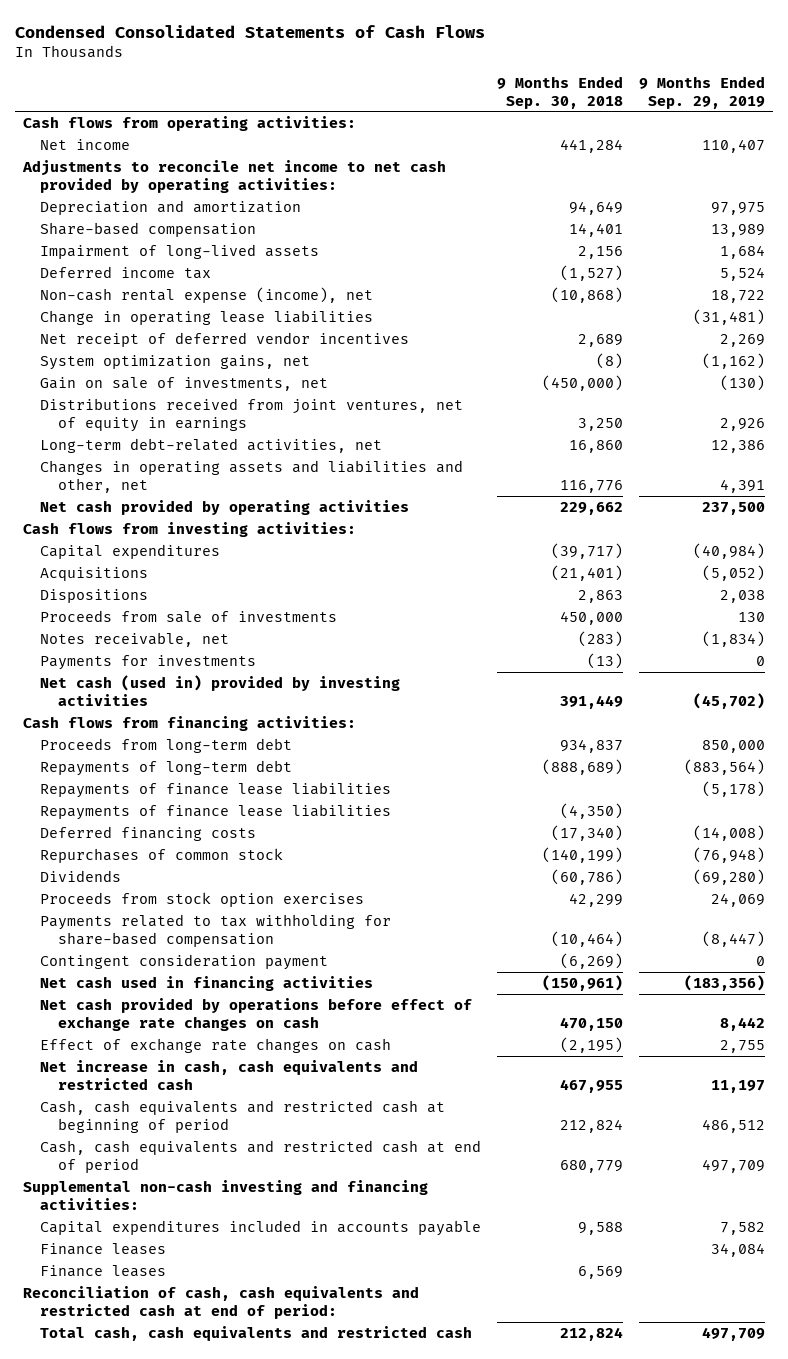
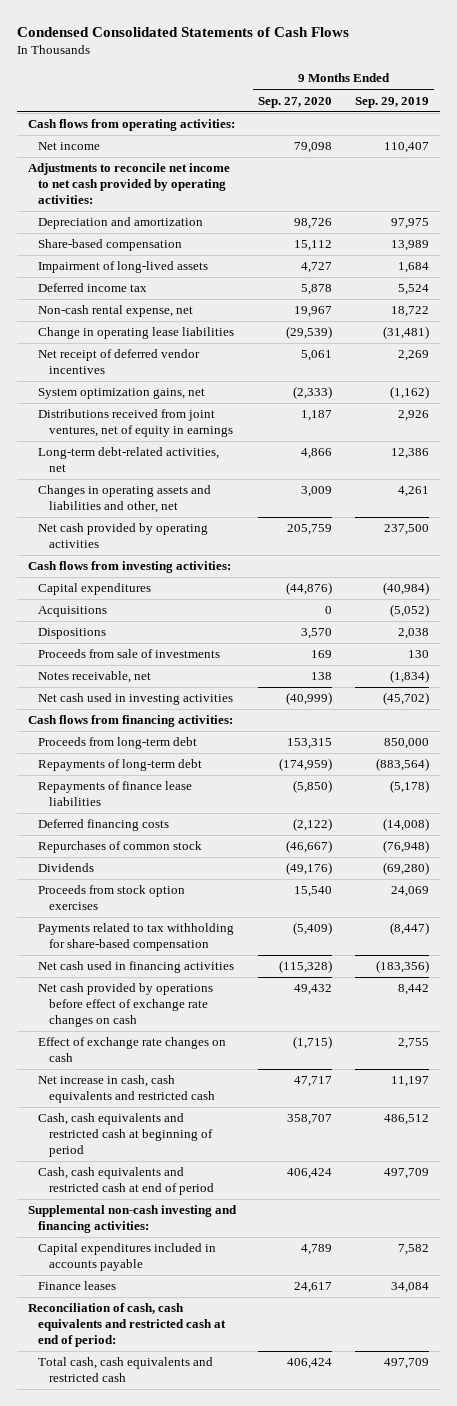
[497,75,624,109] 9 Months Ended Sep. 30, 2018 -> none
none -> [258,96,333,108] Sep. 27, 2020
[40,287,374,304] Non-cash rental expense (income), net -> [38,305,194,318] Non-cash rental expense, net
[40,377,329,392] Gain on sale of investments, net -> none
[719,478,765,493] 4,391 -> [397,486,429,498] 4,261
[40,655,257,671] Payments for investments -> none
[40,675,401,706] Net cash (used in) provided by investing activities -> [38,693,234,706] Net cash used in investing activities
[40,804,392,821] Repayments of finance lease liabilities -> none
[40,954,329,971] Contingent consideration payment -> none
[40,1265,167,1278] Finance leases -> none

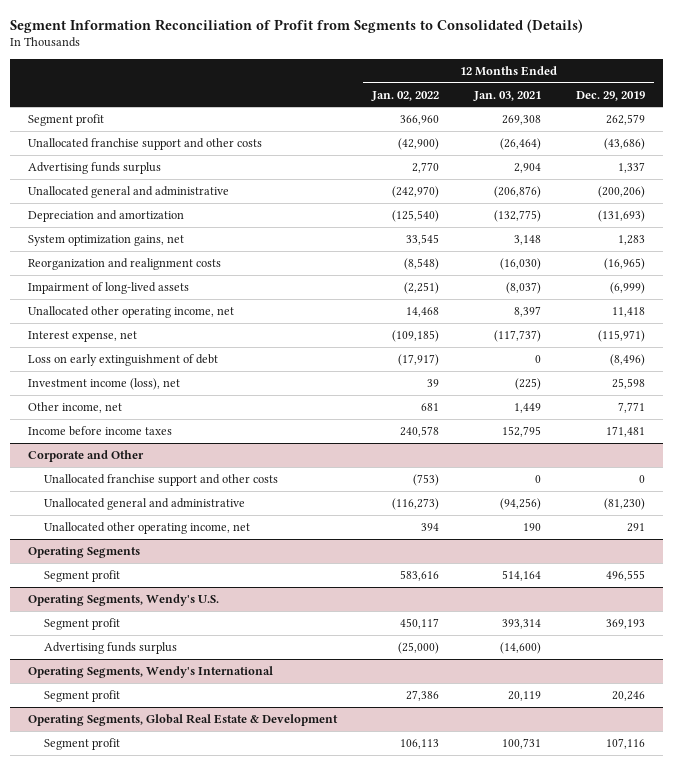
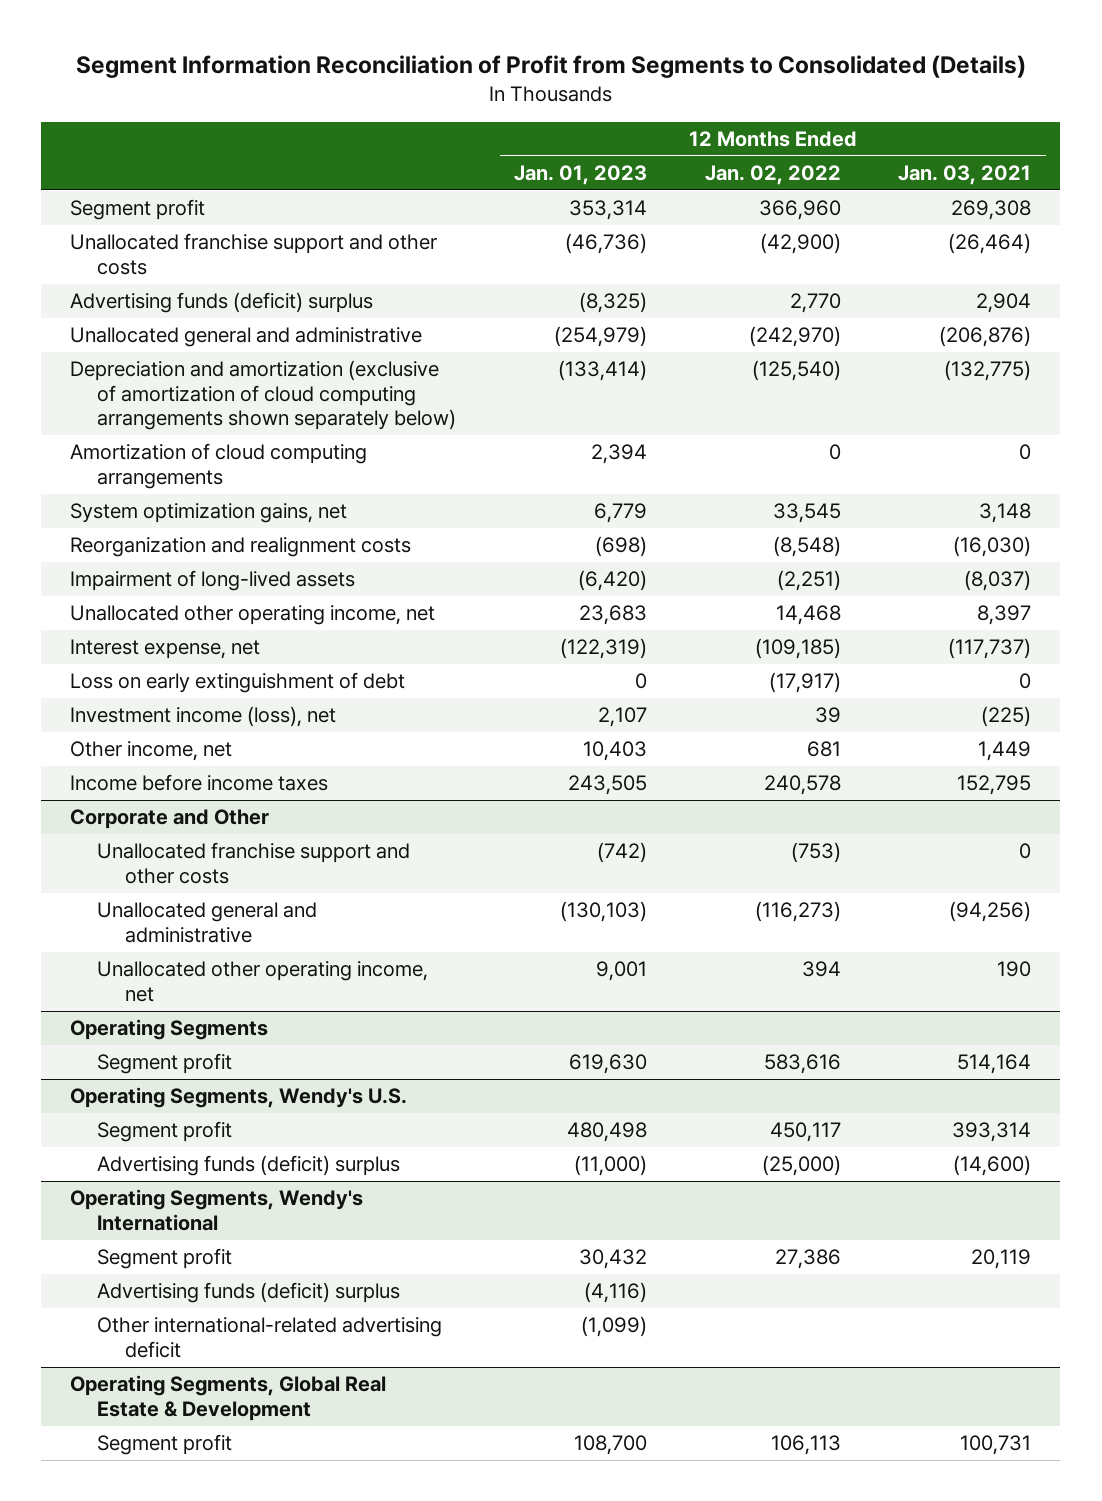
[576,90,646,101] Dec. 29, 2019 -> none
none -> [514,165,648,186] Jan. 01, 2023
[27,161,161,174] Advertising funds surplus -> [70,292,374,314] Advertising funds (deficit) surplus
[27,209,184,222] Depreciation and amortization -> [70,360,457,431] Depreciation and amortization (exclusive of amortization of cloud computing arrangements shown separately below)
none -> [70,443,368,489] Amortization of cloud computing arrangements
[44,641,178,654] Advertising funds surplus -> [97,1155,401,1177] Advertising funds (deficit) surplus
none -> [97,1282,401,1304] Advertising funds (deficit) surplus
none -> [97,1317,443,1358] Other international-related advertising deficit

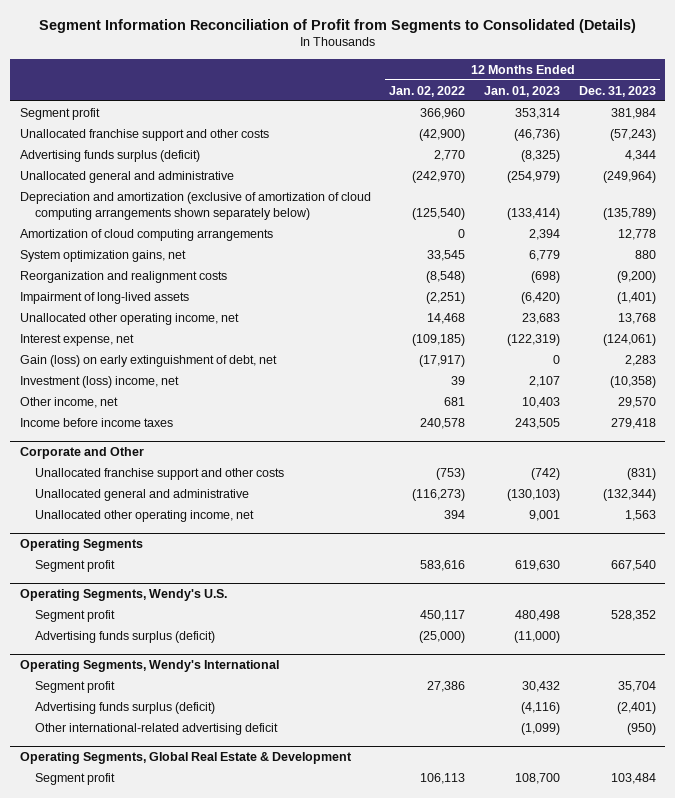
[898,165,1032,186] Jan. 03, 2021 -> none
none -> [578,85,656,97] Dec. 31, 2023
[70,292,374,314] Advertising funds (deficit) surplus -> [19,149,200,162] Advertising funds surplus (deficit)
[70,672,406,694] Loss on early extinguishment of debt -> [19,354,277,367] Gain (loss) on early extinguishment of debt, net
[70,706,337,728] Investment income (loss), net -> [19,375,179,388] Investment (loss) income, net
[97,1155,401,1177] Advertising funds (deficit) surplus -> [35,630,216,643] Advertising funds surplus (deficit)
[97,1282,401,1304] Advertising funds (deficit) surplus -> [35,701,216,714] Advertising funds surplus (deficit)

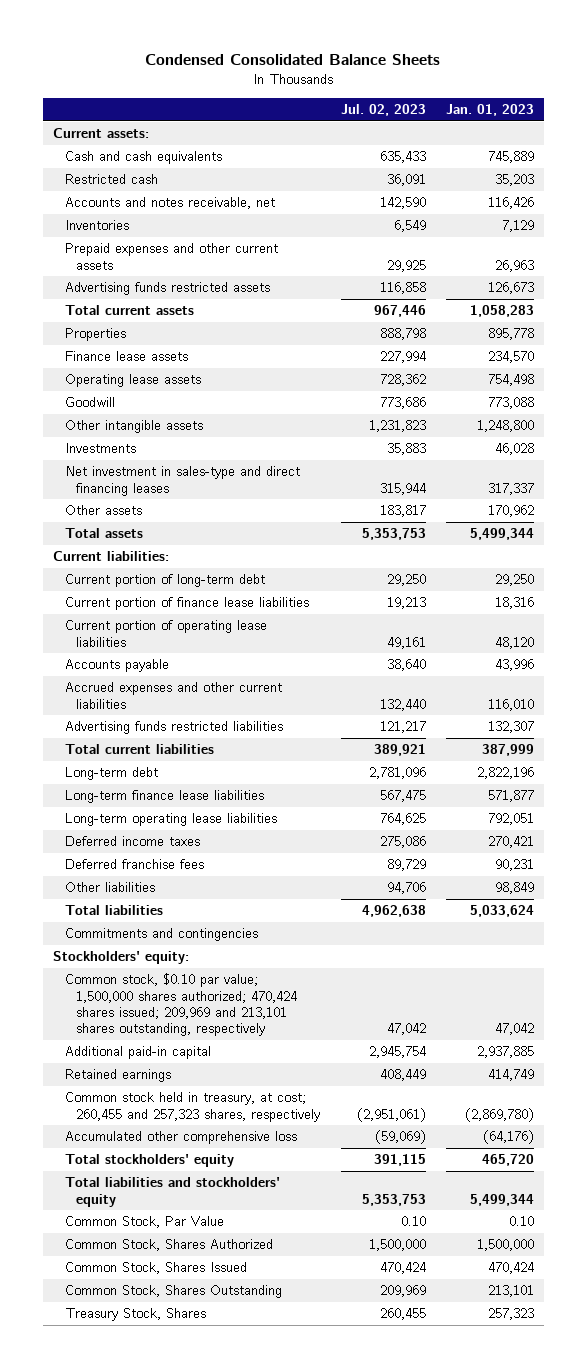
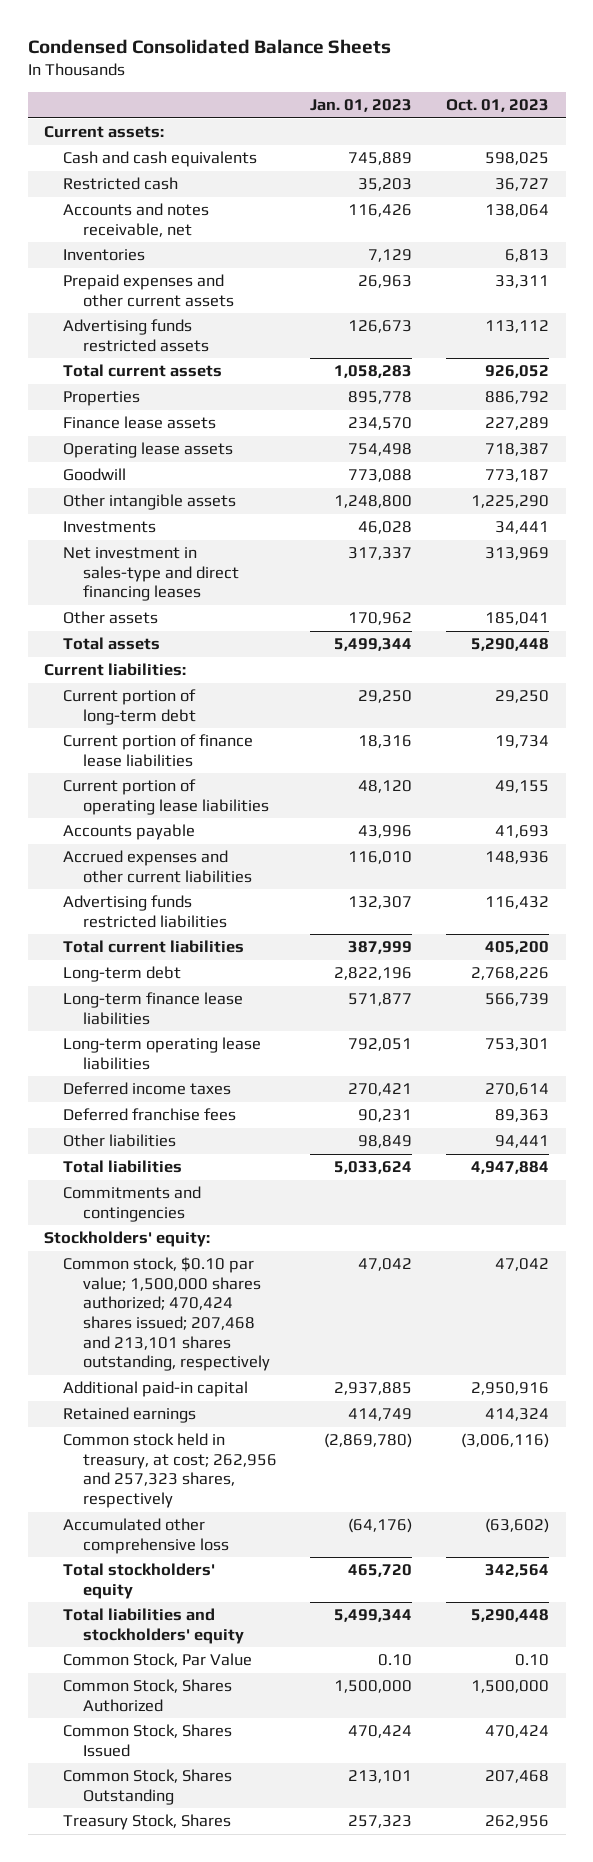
[340,104,426,117] Jul. 02, 2023 -> none
none -> [445,99,549,113] Oct. 01, 2023
[64,973,298,1037] Common stock, $0.10 par value; 1,500,000 shares authorized; 470,424 shares issued; 209,969 and 213,101 shares outstanding, respectively -> [63,1257,270,1372] Common stock, $0.10 par value; 1,500,000 shares authorized; 470,424 shares issued; 207,468 and 213,101 shares outstanding, respectively
[64,1092,321,1122] Common stock held in treasury, at cost; 260,455 and 257,323 shares, respectively -> [63,1433,277,1509] Common stock held in treasury, at cost; 262,956 and 257,323 shares, respectively

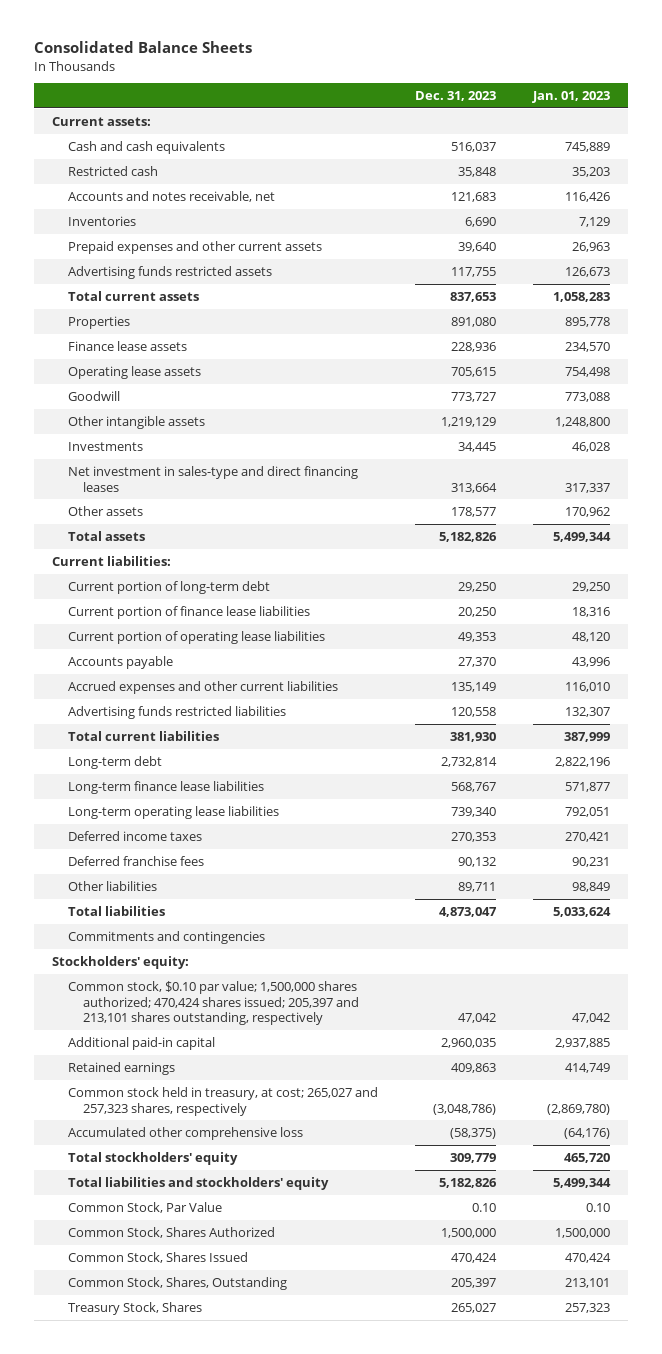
[27,39,391,55] Condensed Consolidated Balance Sheets -> [33,41,252,54] Consolidated Balance Sheets
[445,99,549,113] Oct. 01, 2023 -> none
none -> [414,91,496,102] Dec. 31, 2023
[63,1257,270,1372] Common stock, $0.10 par value; 1,500,000 shares authorized; 470,424 shares issued; 207,468 and 213,101 shares outstanding, respectively -> [67,980,359,1026] Common stock, $0.10 par value; 1,500,000 shares authorized; 470,424 shares issued; 205,397 and 213,101 shares outstanding, respectively
[63,1433,277,1509] Common stock held in treasury, at cost; 262,956 and 257,323 shares, respectively -> [67,1086,378,1116] Common stock held in treasury, at cost; 265,027 and 257,323 shares, respectively
[63,1769,233,1805] Common Stock, Shares Outstanding -> [67,1276,287,1290] Common Stock, Shares, Outstanding

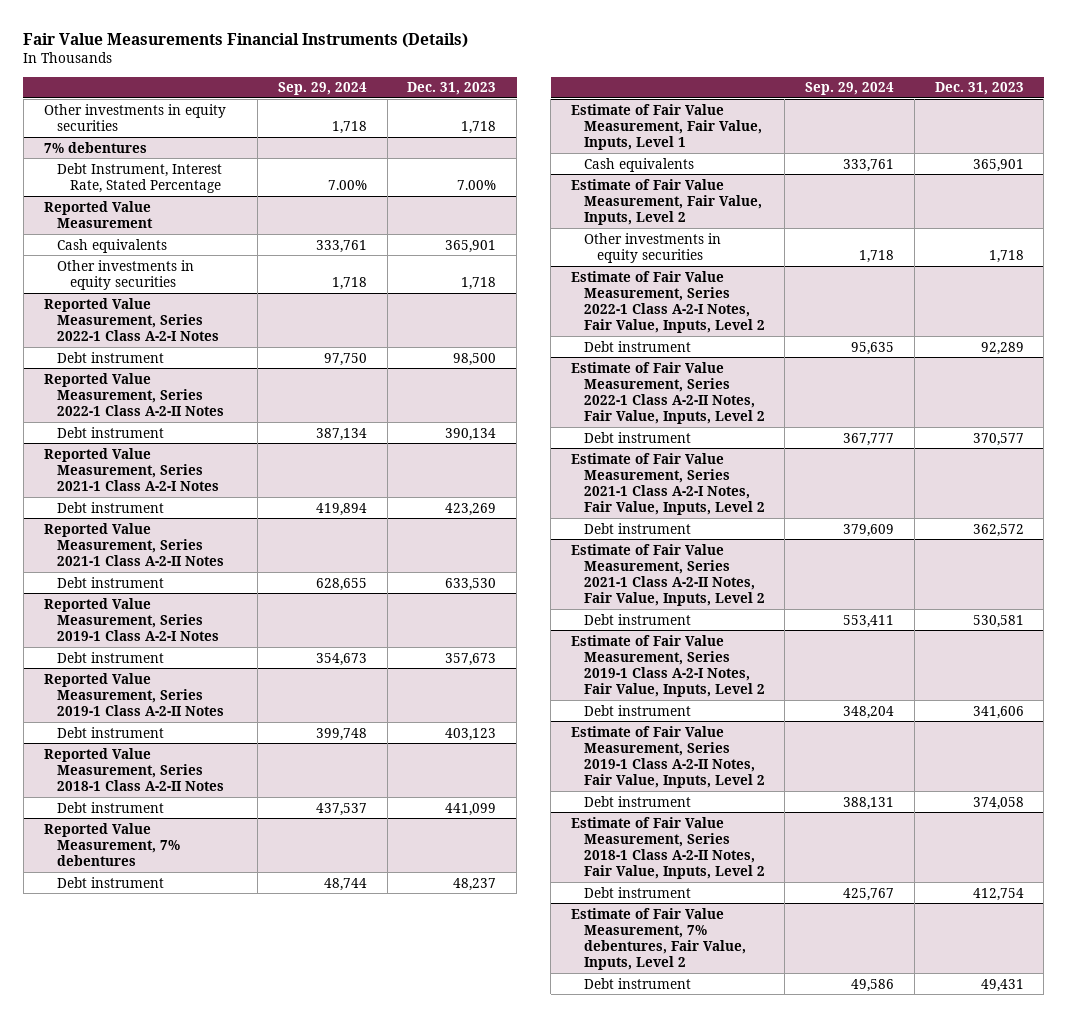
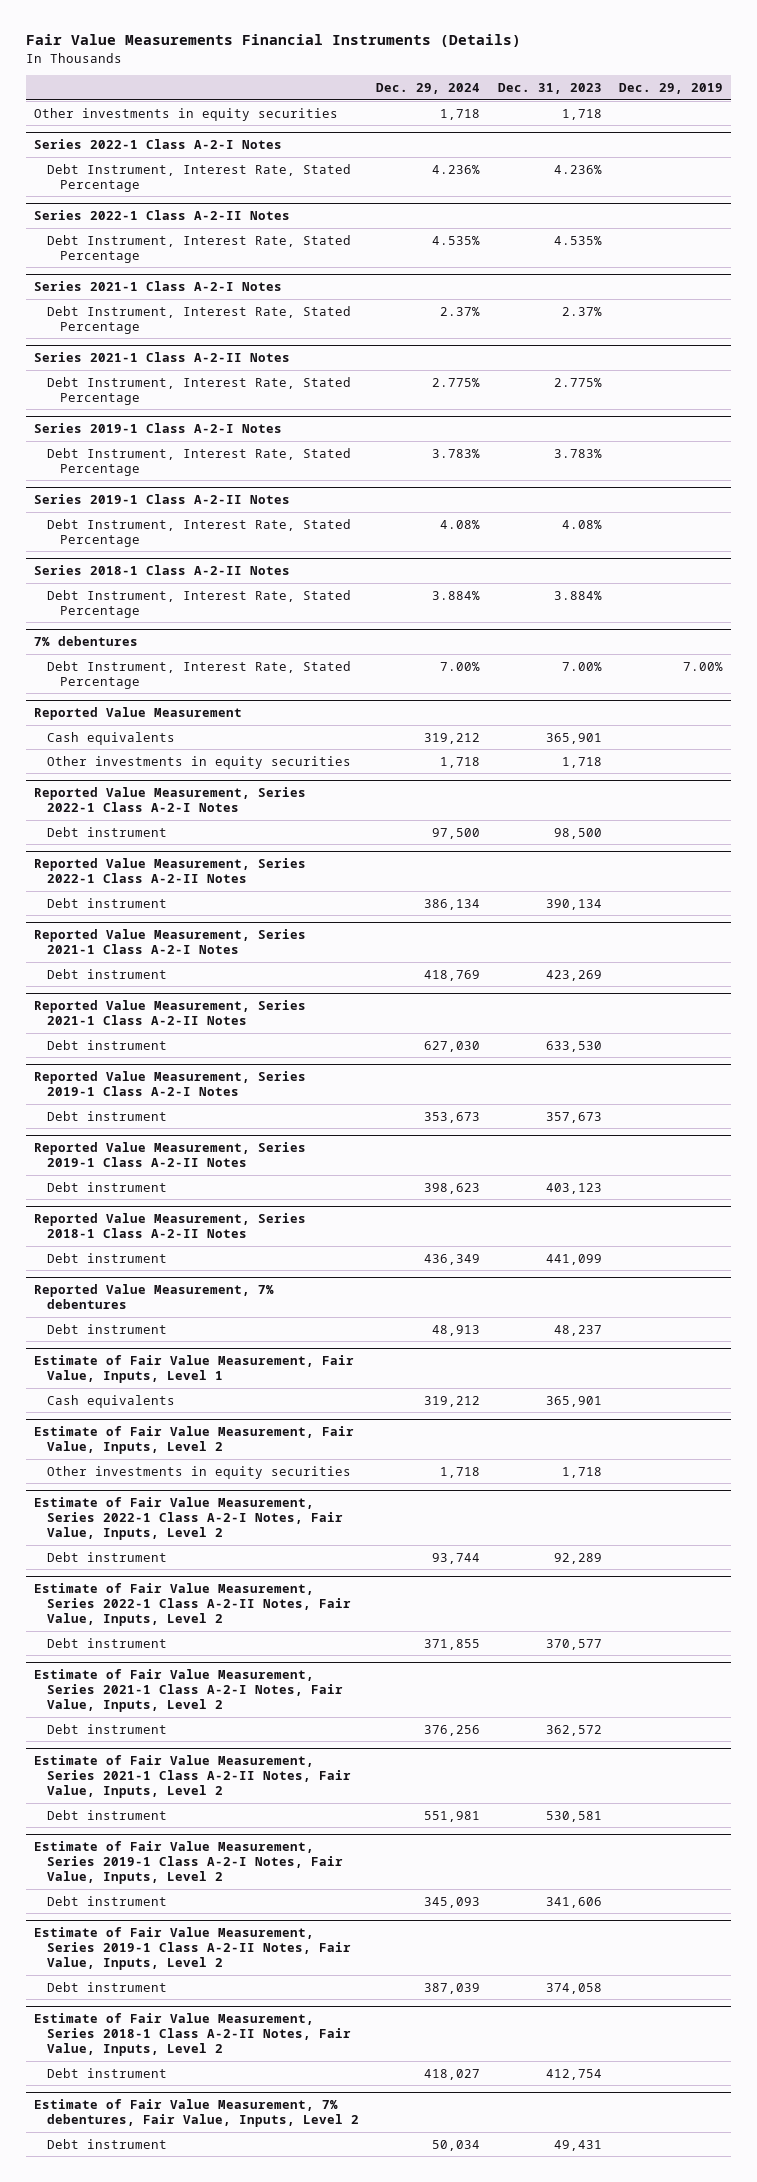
[277,82,367,96] Sep. 29, 2024 -> none
none -> [376,82,481,94] Dec. 29, 2024
none -> [618,82,723,94] Dec. 29, 2019
none -> [34,139,283,150] Series 2022-1 Class A-2-I Notes
none -> [47,163,352,192] Debt Instrument, Interest Rate, Stated Percentage
none -> [34,210,291,221] Series 2022-1 Class A-2-II Notes
none -> [47,234,352,263] Debt Instrument, Interest Rate, Stated Percentage
none -> [34,281,283,292] Series 2021-1 Class A-2-I Notes
none -> [47,305,352,334] Debt Instrument, Interest Rate, Stated Percentage
none -> [34,352,291,363] Series 2021-1 Class A-2-II Notes
none -> [47,376,352,405] Debt Instrument, Interest Rate, Stated Percentage
none -> [34,423,283,434] Series 2019-1 Class A-2-I Notes
none -> [47,447,352,476] Debt Instrument, Interest Rate, Stated Percentage
none -> [34,494,291,505] Series 2019-1 Class A-2-II Notes
none -> [47,518,352,547] Debt Instrument, Interest Rate, Stated Percentage
none -> [34,565,291,576] Series 2018-1 Class A-2-II Notes
none -> [47,589,352,618] Debt Instrument, Interest Rate, Stated Percentage

